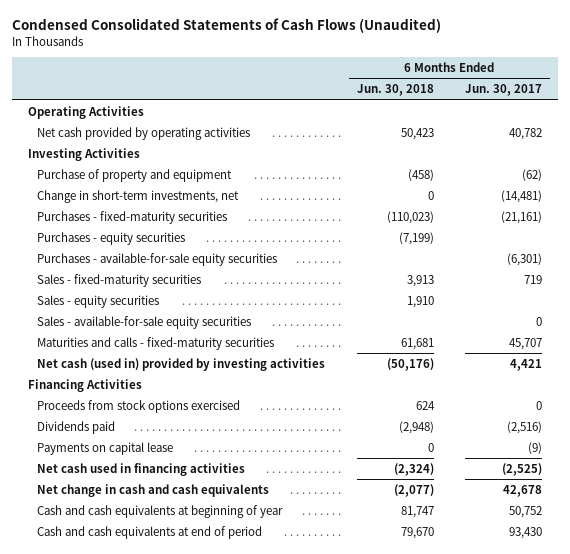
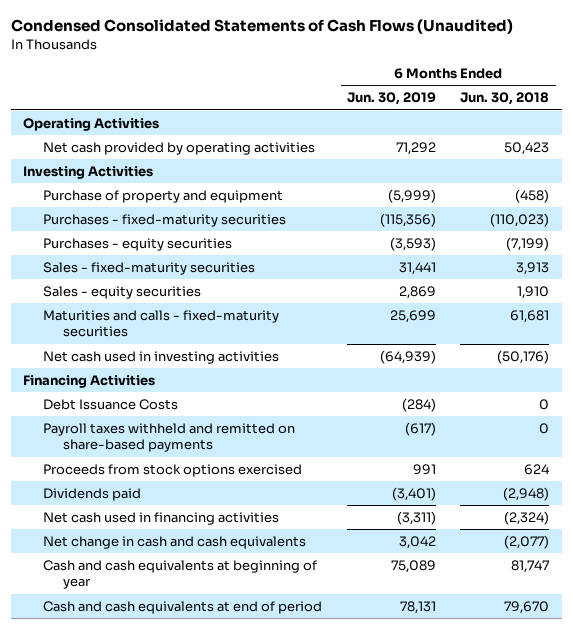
[464,84,542,97] Jun. 30, 2017 -> none
none -> [346,92,436,106] Jun. 30, 2019
[37,189,240,203] Change in short-term investments, net -> none
[37,252,278,266] Purchases - available-for-sale equity securities -> none
[37,315,252,329] Sales - available-for-sale equity securities -> none
[37,357,326,371] Net cash (used in) provided by investing activities -> [43,350,280,364] Net cash used in investing activities
none -> [43,398,179,410] Debt Issuance Costs
none -> [43,422,296,453] Payroll taxes withheld and remitted on share-based payments
[37,441,174,455] Payments on capital lease -> none

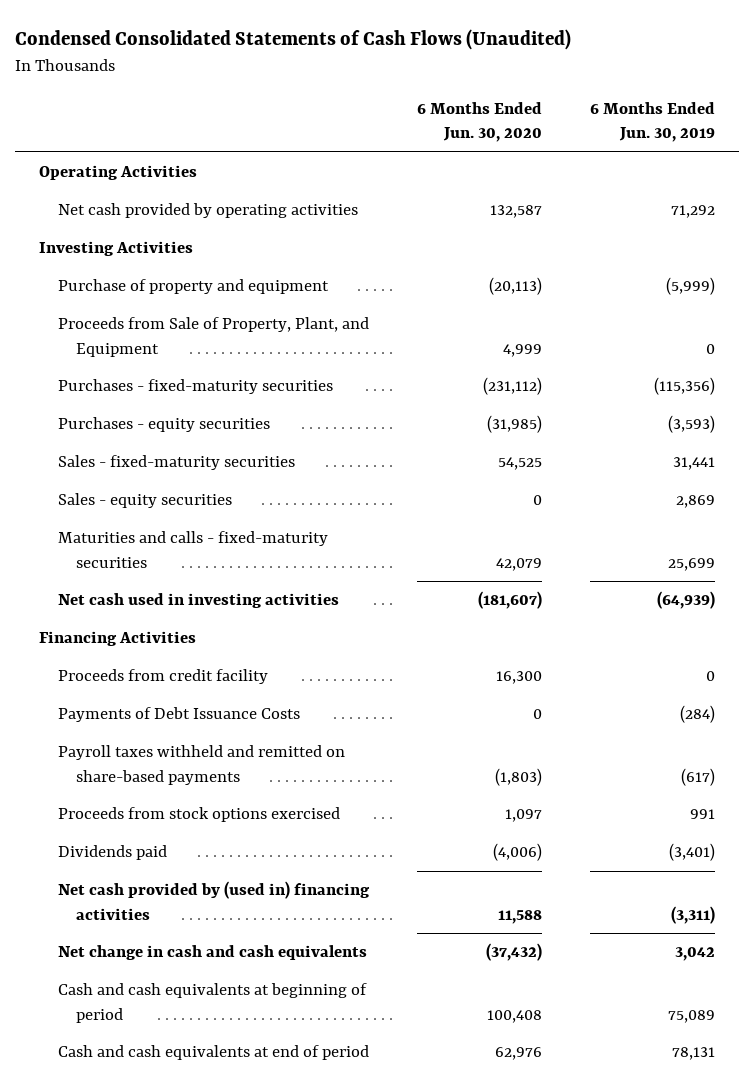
[460,92,550,106] Jun. 30, 2018 -> none
none -> [416,101,542,143] 6 Months Ended Jun. 30, 2020
none -> [57,317,369,357] Proceeds from Sale of Property, Plant, and Equipment
none -> [57,669,268,685] Proceeds from credit facility
[43,398,179,410] Debt Issuance Costs -> [57,707,300,723] Payments of Debt Issuance Costs
[43,511,280,525] Net cash used in financing activities -> [57,881,370,920] Net cash provided by (used in) financing activities
[43,559,318,590] Cash and cash equivalents at beginning of year -> [57,983,367,1023] Cash and cash equivalents at beginning of period

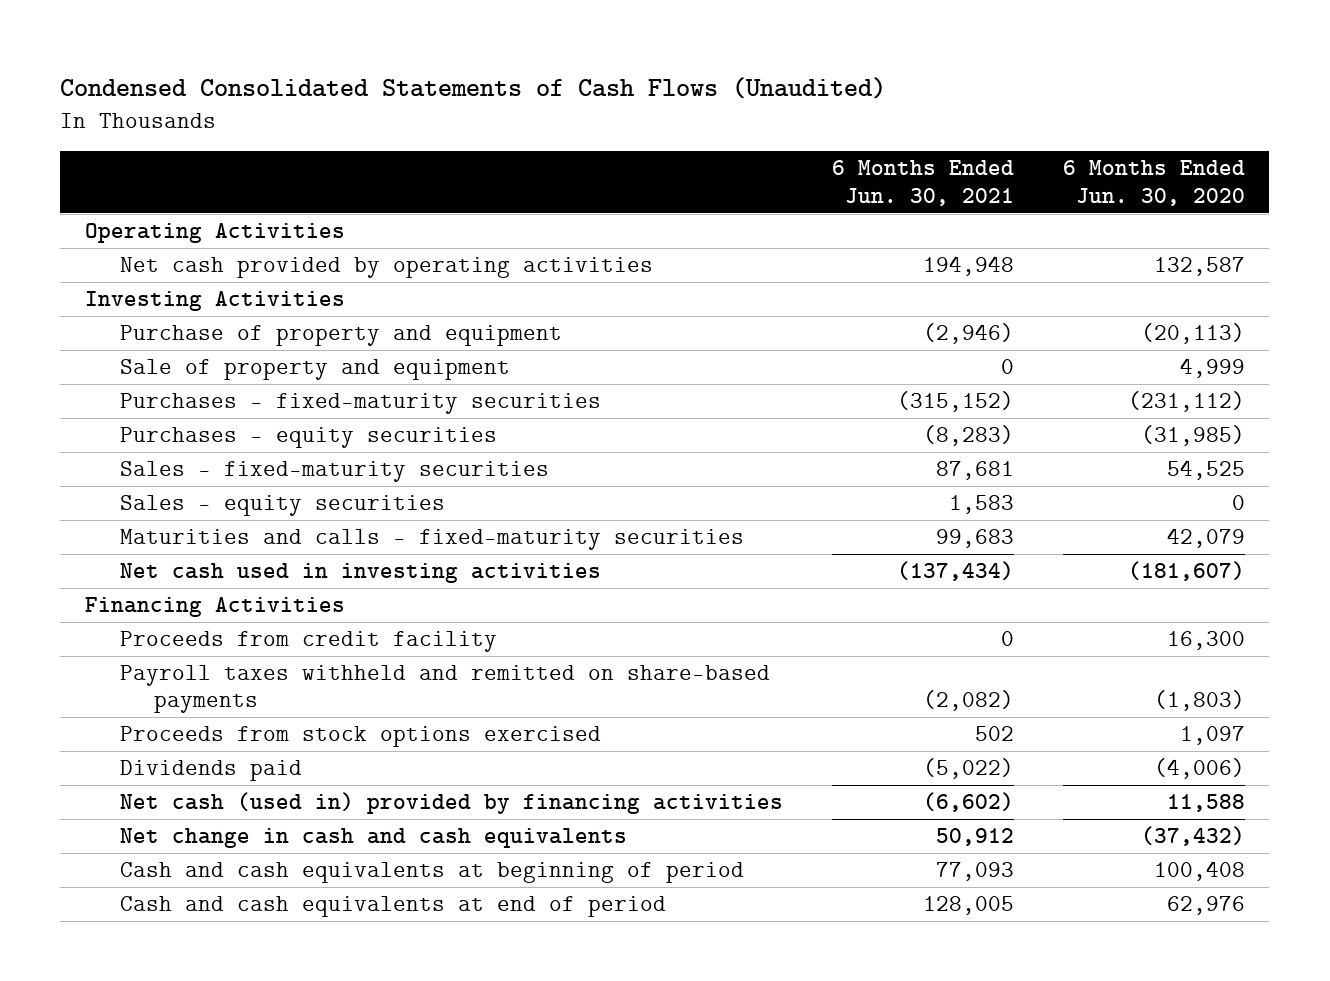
[589,101,715,143] 6 Months Ended Jun. 30, 2019 -> none
none -> [831,160,1014,206] 6 Months Ended Jun. 30, 2021
[57,317,369,357] Proceeds from Sale of Property, Plant, and Equipment -> [119,359,510,381] Sale of property and equipment
[57,707,300,723] Payments of Debt Issuance Costs -> none
[57,881,370,920] Net cash provided by (used in) financing activities -> [119,792,783,815] Net cash (used in) provided by financing activities

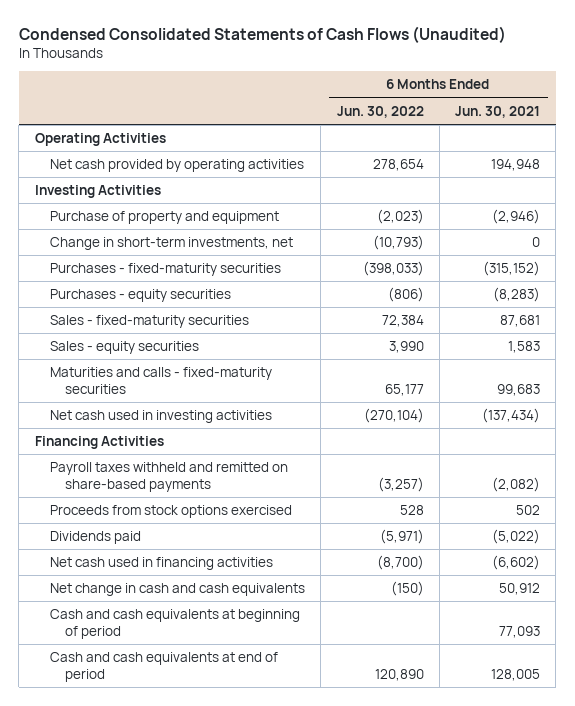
[1062,160,1245,206] 6 Months Ended Jun. 30, 2020 -> none
none -> [336,105,424,118] Jun. 30, 2022
[119,359,510,381] Sale of property and equipment -> none
none -> [49,237,293,251] Change in short-term investments, net
[119,631,497,653] Proceeds from credit facility -> none
[119,792,783,815] Net cash (used in) provided by financing activities -> [49,557,273,571] Net cash used in financing activities

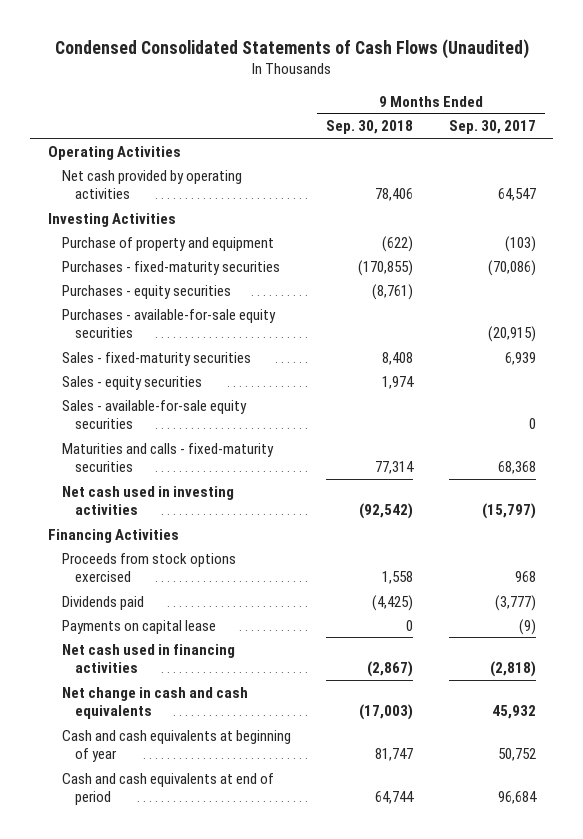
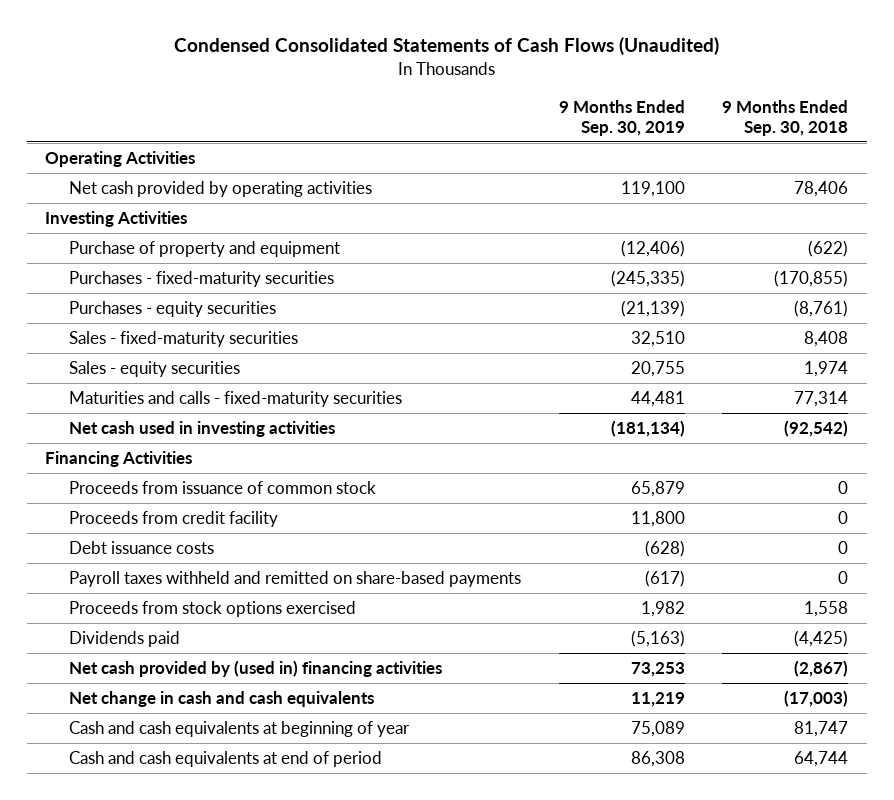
[448,120,536,135] Sep. 30, 2017 -> none
none -> [558,99,685,136] 9 Months Ended Sep. 30, 2019
[61,308,276,339] Purchases - available-for-sale equity securities -> none
[61,399,247,430] Sales - available-for-sale equity securities -> none
none -> [68,481,376,495] Proceeds from issuance of common stock
none -> [68,511,278,528] Proceeds from credit facility
none -> [68,541,214,555] Debt issuance costs
none -> [68,571,521,588] Payroll taxes withheld and remitted on share-based payments
[61,619,216,634] Payments on capital lease -> none
[61,643,235,674] Net cash used in financing activities -> [68,660,442,678] Net cash provided by (used in) financing activities

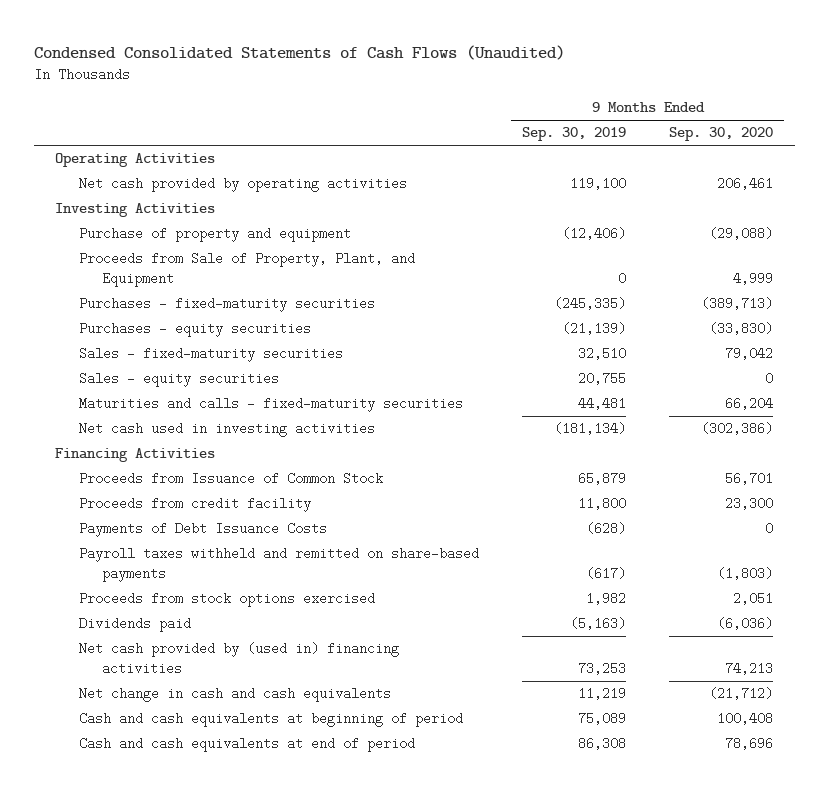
[722,99,849,136] 9 Months Ended Sep. 30, 2018 -> none
none -> [669,127,774,142] Sep. 30, 2020
none -> [78,252,415,287] Proceeds from Sale of Property, Plant, and Equipment
[68,481,376,495] Proceeds from issuance of common stock -> [78,472,383,486] Proceeds from Issuance of Common Stock
[68,541,214,555] Debt issuance costs -> [78,522,327,538] Payments of Debt Issuance Costs
[68,721,410,738] Cash and cash equivalents at beginning of year -> [78,712,463,728] Cash and cash equivalents at beginning of period

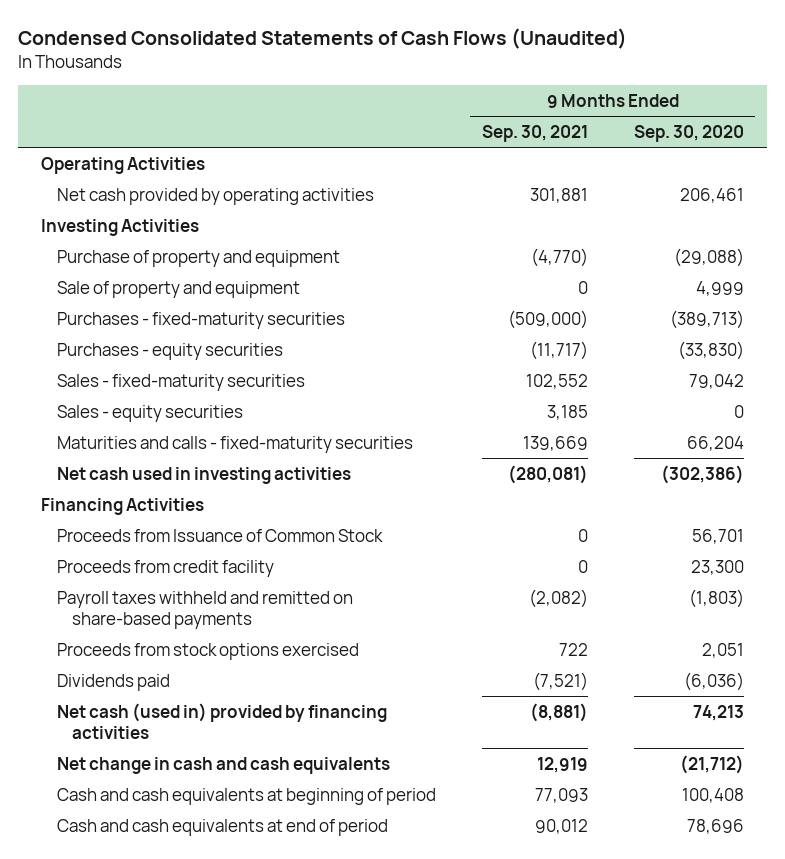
[522,127,627,142] Sep. 30, 2019 -> none
none -> [481,124,588,142] Sep. 30, 2021
[78,252,415,287] Proceeds from Sale of Property, Plant, and Equipment -> [56,280,300,298] Sale of property and equipment
[78,522,327,538] Payments of Debt Issuance Costs -> none
[78,642,399,675] Net cash provided by (used in) financing activities -> [56,702,387,740] Net cash (used in) provided by financing activities

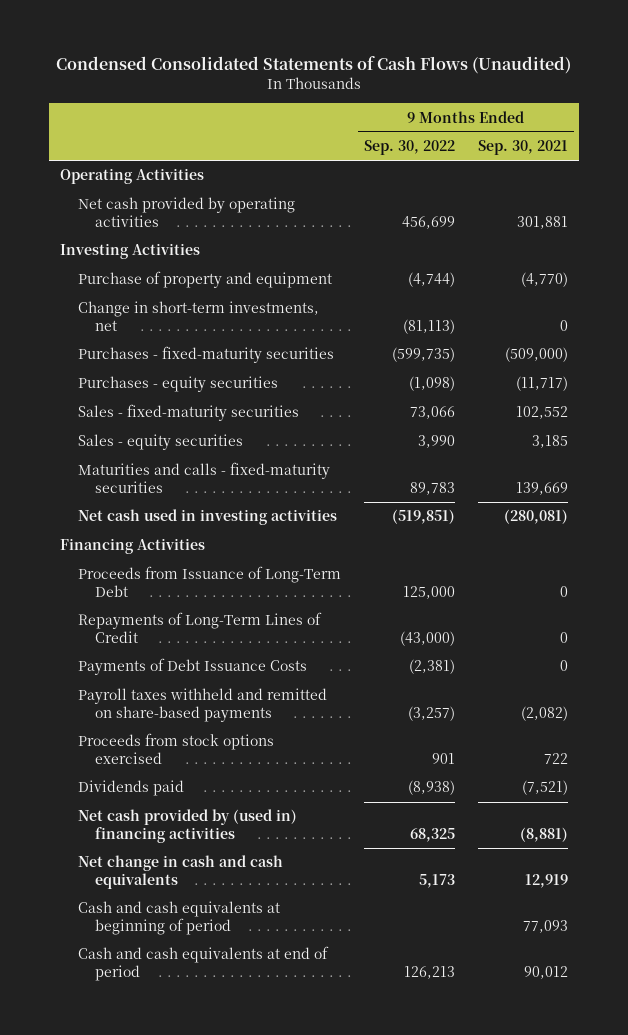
[633,124,744,142] Sep. 30, 2020 -> none
none -> [363,140,455,156] Sep. 30, 2022
[56,280,300,298] Sale of property and equipment -> none
none -> [77,301,319,332] Change in short-term investments, net
[56,528,383,542] Proceeds from Issuance of Common Stock -> none
[56,559,274,577] Proceeds from credit facility -> none
none -> [77,566,341,598] Proceeds from Issuance of Long-Term Debt
none -> [77,612,322,644] Repayments of Long-Term Lines of Credit
none -> [77,658,307,676] Payments of Debt Issuance Costs
[56,702,387,740] Net cash (used in) provided by financing activities -> [77,809,297,844] Net cash provided by (used in) financing activities

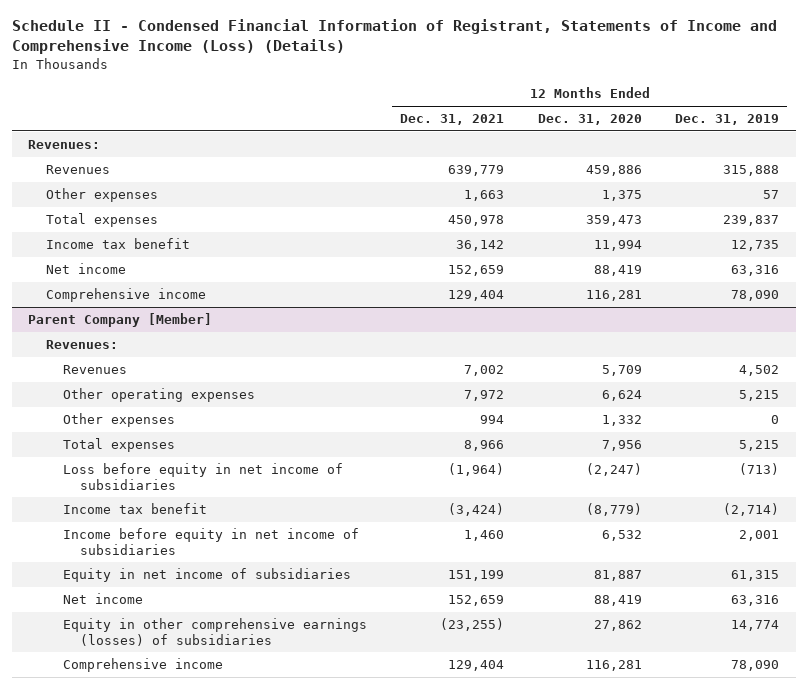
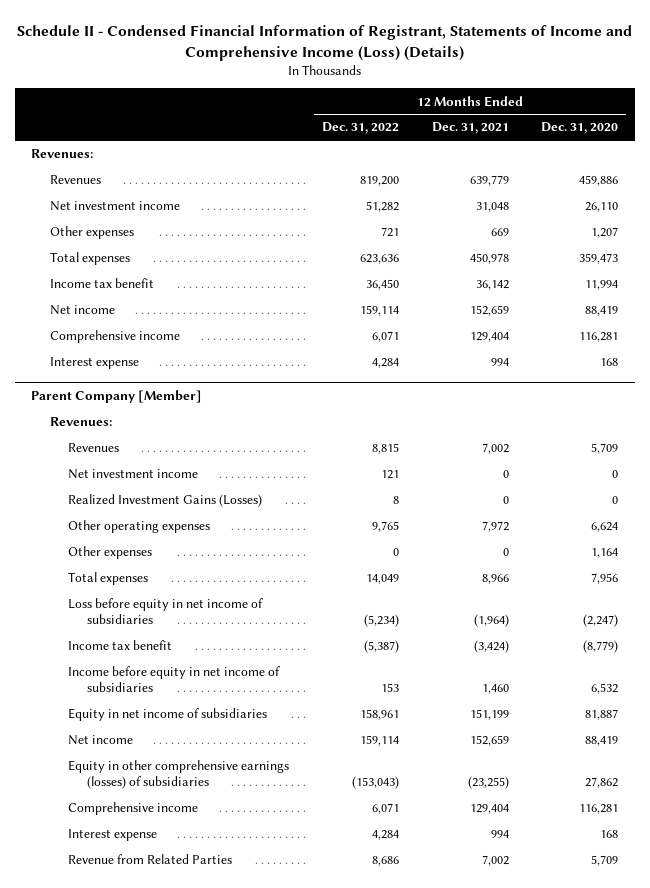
[674,114,779,126] Dec. 31, 2019 -> none
none -> [321,122,399,135] Dec. 31, 2022
none -> [49,201,180,212] Net investment income
[464,190,505,202] 1,663 -> [490,228,509,237] 669
[601,190,642,202] 1,375 -> [591,227,619,239] 1,207
none -> [49,357,139,370] Interest expense
none -> [68,469,199,480] Net investment income
none -> [68,494,263,508] Realized Investment Gains (Losses)
[480,415,505,425] 994 -> [502,548,509,557] 0
[601,415,642,427] 1,332 -> [591,548,619,559] 1,164
none -> [68,829,158,842] Interest expense
none -> [68,854,233,865] Revenue from Related Parties

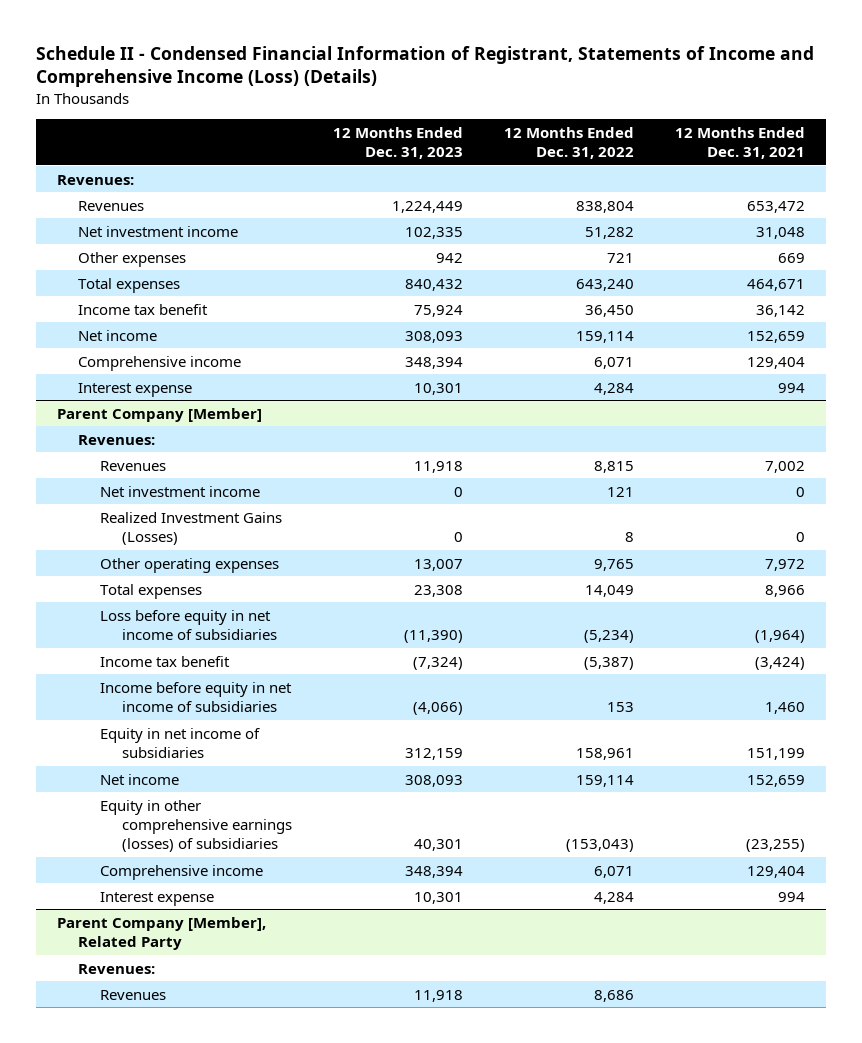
[541,122,619,135] Dec. 31, 2020 -> none
none -> [333,126,464,160] 12 Months Ended Dec. 31, 2023
[359,176,399,187] 819,200 -> [576,200,635,213] 838,804
[469,175,509,187] 639,779 -> [747,200,806,213] 653,472
[359,254,399,265] 623,636 -> [576,278,635,291] 643,240
[469,253,509,265] 450,978 -> [747,278,806,291] 464,671
[68,546,153,560] Other expenses -> none
[68,854,233,865] Revenue from Related Parties -> none
none -> [56,916,266,950] Parent Company [Member], Related Party
none -> [78,963,156,974] Revenues:
none -> [100,989,167,1000] Revenues

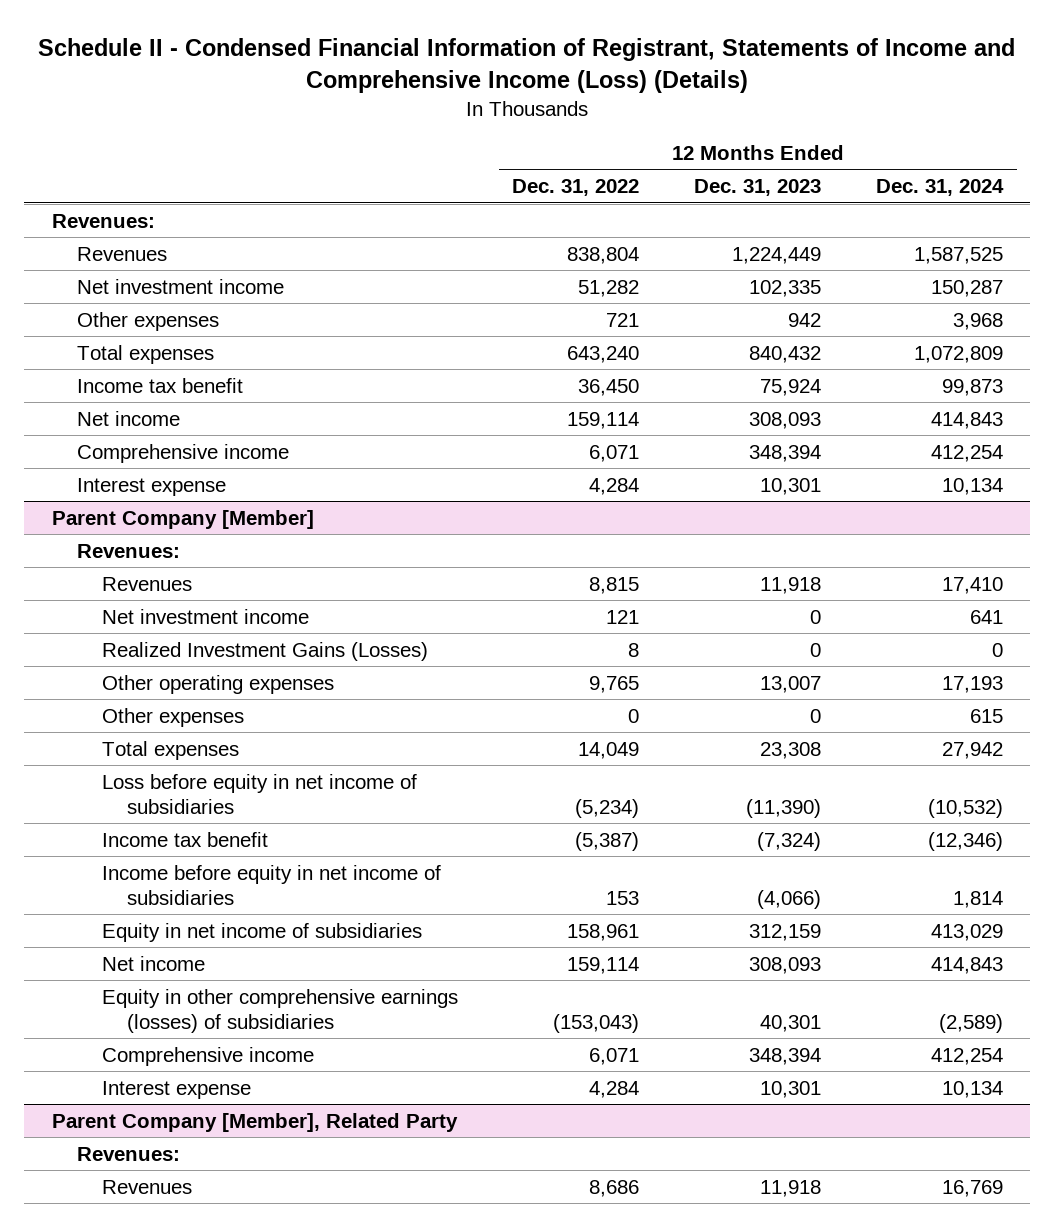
[675,126,806,160] 12 Months Ended Dec. 31, 2021 -> none
none -> [875,179,1004,197] Dec. 31, 2024
none -> [101,707,244,727] Other expenses

